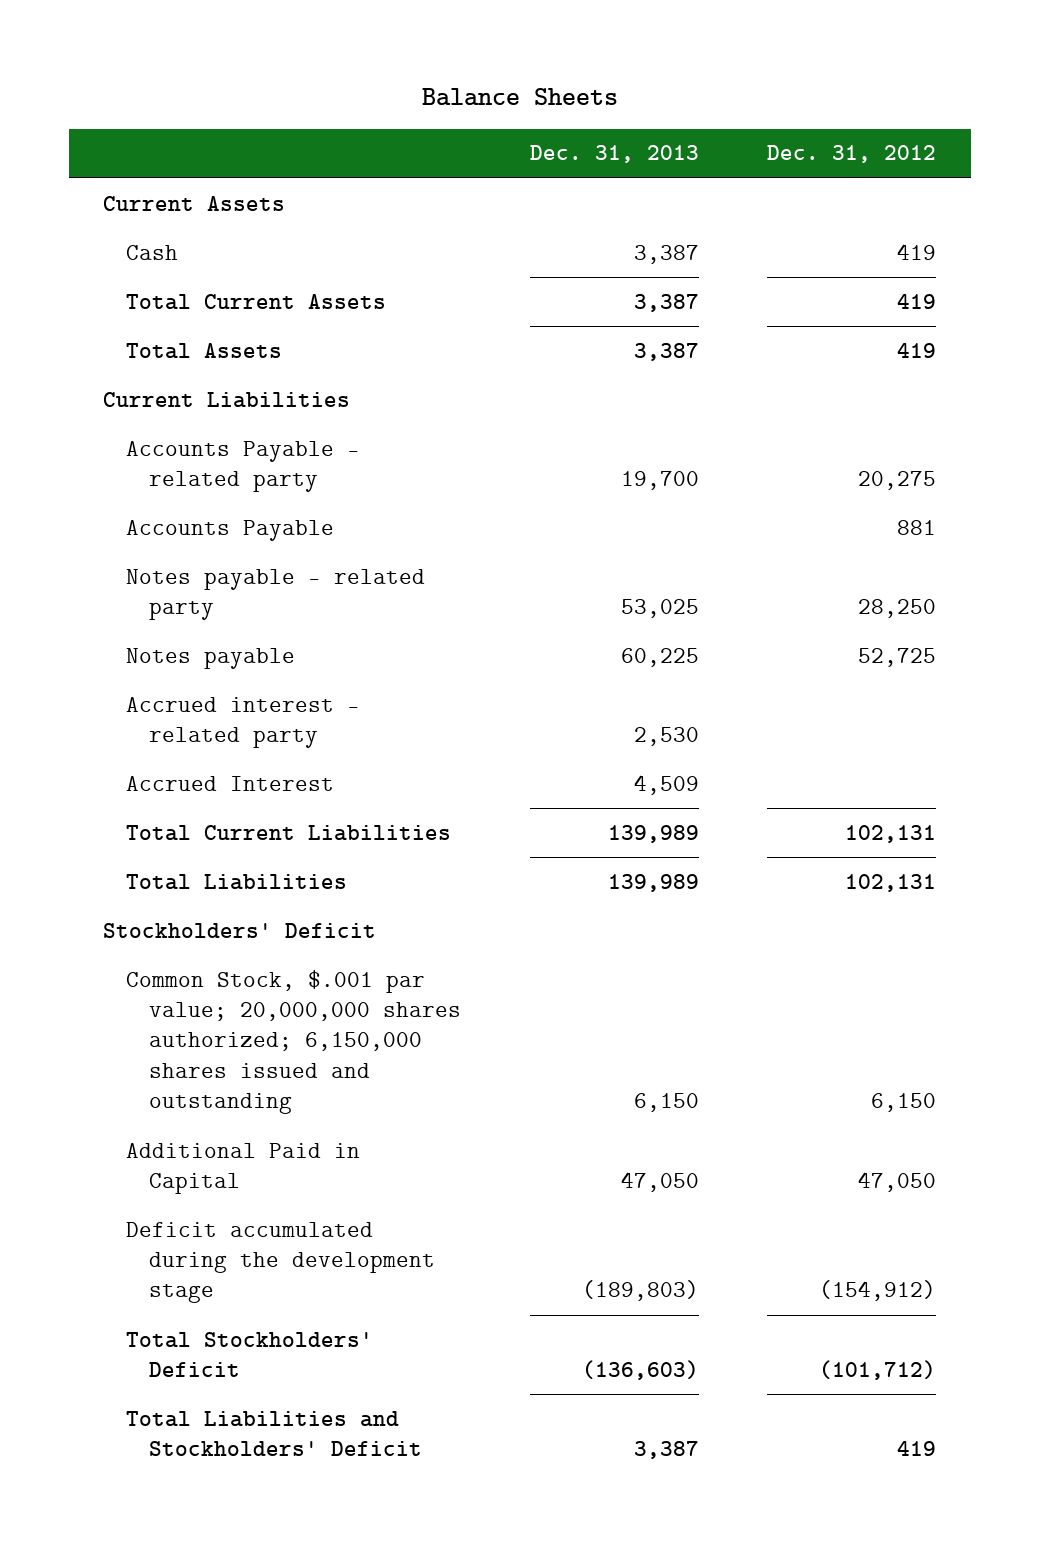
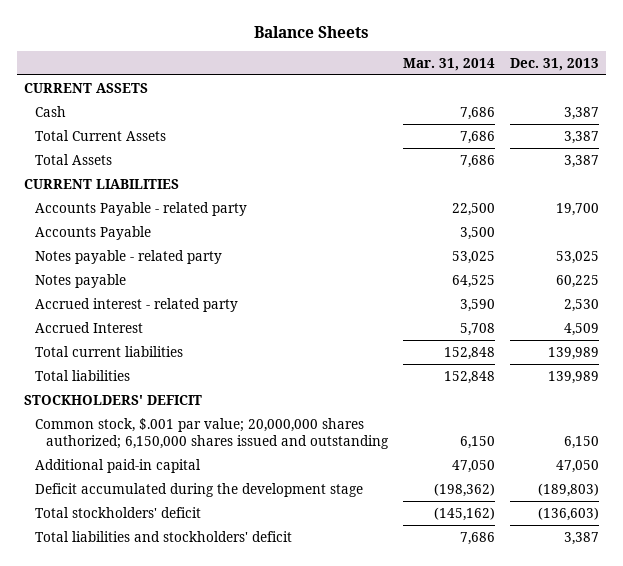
[767,145,937,164] Dec. 31, 2012 -> none
none -> [403,58,496,72] Mar. 31, 2014
[103,195,286,211] Current Assets -> [24,82,149,93] CURRENT ASSETS
[103,391,351,408] Current Liabilities -> [24,178,180,189] CURRENT LIABILITIES
[126,824,452,841] Total Current Liabilities -> [35,345,184,357] Total current liabilities
[126,873,348,890] Total Liabilities -> [35,369,131,381] Total liabilities
[103,922,377,938] Stockholders' Deficit -> [24,394,203,405] STOCKHOLDERS' DEFICIT
[126,969,462,1115] Common Stock, $.001 par value; 20,000,000 shares authorized; 6,150,000 shares issued and outstanding -> [35,417,390,449] Common stock, $.001 par value; 20,000,000 shares authorized; 6,150,000 shares issued and outstanding
[126,1142,361,1194] Additional Paid in Capital -> [35,458,202,473] Additional paid-in capital
[126,1331,374,1377] Total Stockholders' Deficit -> [35,506,202,518] Total stockholders' deficit
[126,1410,423,1456] Total Liabilities and Stockholders' Deficit -> [35,530,293,542] Total liabilities and stockholders' deficit

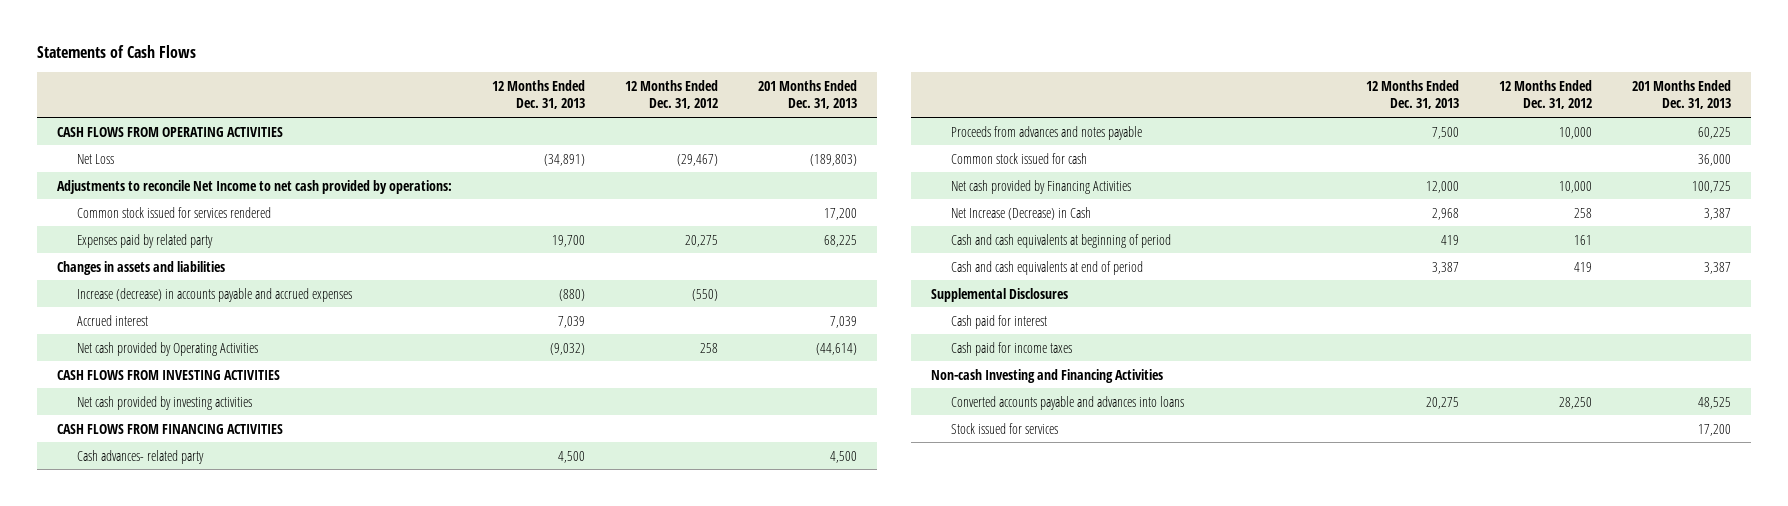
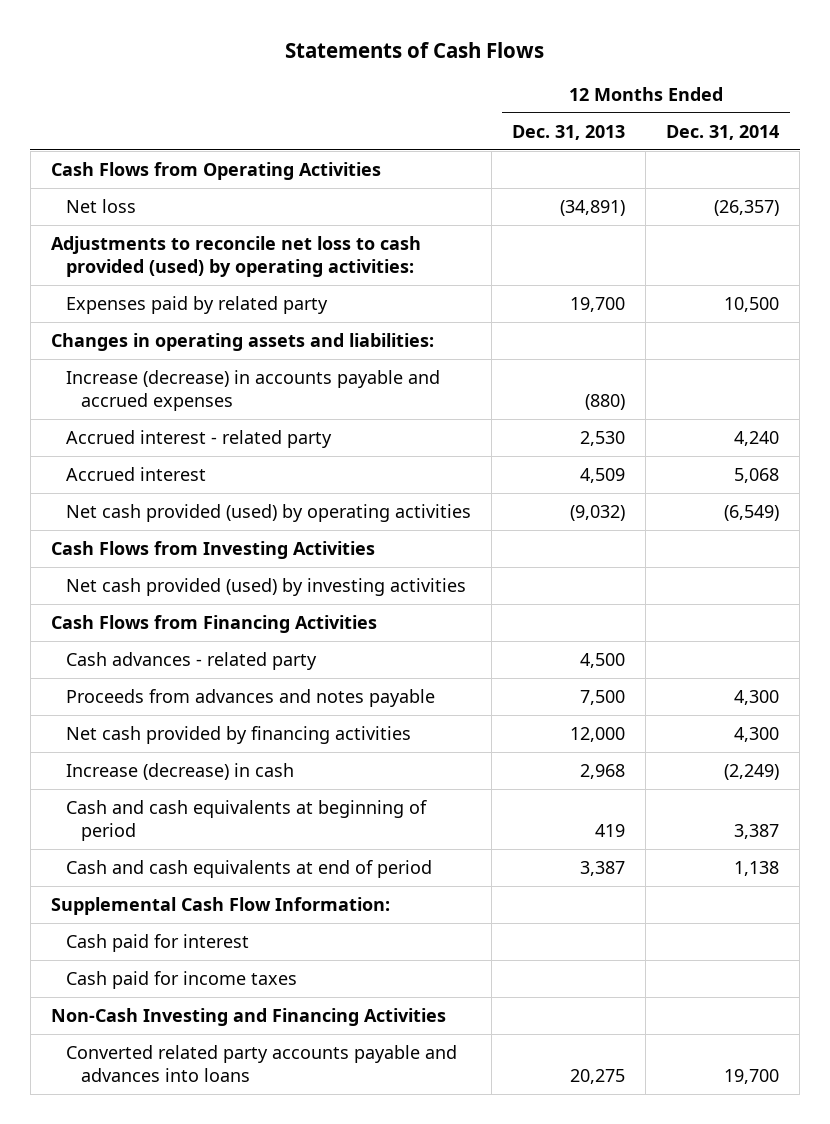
[625,79,719,110] 12 Months Ended Dec. 31, 2012 -> none
[757,79,857,110] 201 Months Ended Dec. 31, 2013 -> none
none -> [666,124,780,140] Dec. 31, 2014
[77,206,272,218] Common stock issued for services rendered -> none
[57,126,284,137] CASH FLOWS FROM OPERATING ACTIVITIES -> [50,161,381,180] Cash Flows from Operating Activities
[77,153,115,164] Net Loss -> [66,198,137,213] Net loss
[57,179,453,194] Adjustments to reconcile Net Income to net cash provided by operations: -> [50,235,421,277] Adjustments to reconcile net loss to cash provided (used) by operating activities:
[57,260,226,275] Changes in assets and liabilities -> [50,332,434,351] Changes in operating assets and liabilities:
none -> [66,429,333,448] Accrued interest - related party
[558,315,586,328] 7,039 -> [580,467,626,483] 4,509
[77,341,259,356] Net cash provided by Operating Activities -> [66,503,472,522] Net cash provided (used) by operating activities
[57,369,281,380] CASH FLOWS FROM INVESTING ACTIVITIES -> [50,540,375,559] Cash Flows from Investing Activities
[77,395,253,410] Net cash provided by investing activities -> [66,577,467,596] Net cash provided (used) by investing activities
[57,423,284,434] CASH FLOWS FROM FINANCING ACTIVITIES -> [50,614,377,633] Cash Flows from Financing Activities
[77,449,205,464] Cash advances- related party -> [66,651,318,670] Cash advances - related party
[951,152,1088,164] Common stock issued for cash -> none
[951,179,1132,194] Net cash provided by Financing Activities -> [66,725,412,744] Net cash provided by financing activities
[951,206,1092,220] Net Increase (Decrease) in Cash -> [66,762,295,780] Increase (decrease) in cash
[931,287,1069,302] Supplemental Disclosures -> [50,896,390,915] Supplemental Cash Flow Information:
[951,422,1059,434] Stock issued for services -> none
[931,368,1164,383] Non-cash Investing and Financing Activities -> [50,1007,446,1026] Non-Cash Investing and Financing Activities
[951,395,1185,410] Converted accounts payable and advances into loans -> [66,1044,458,1082] Converted related party accounts payable and advances into loans

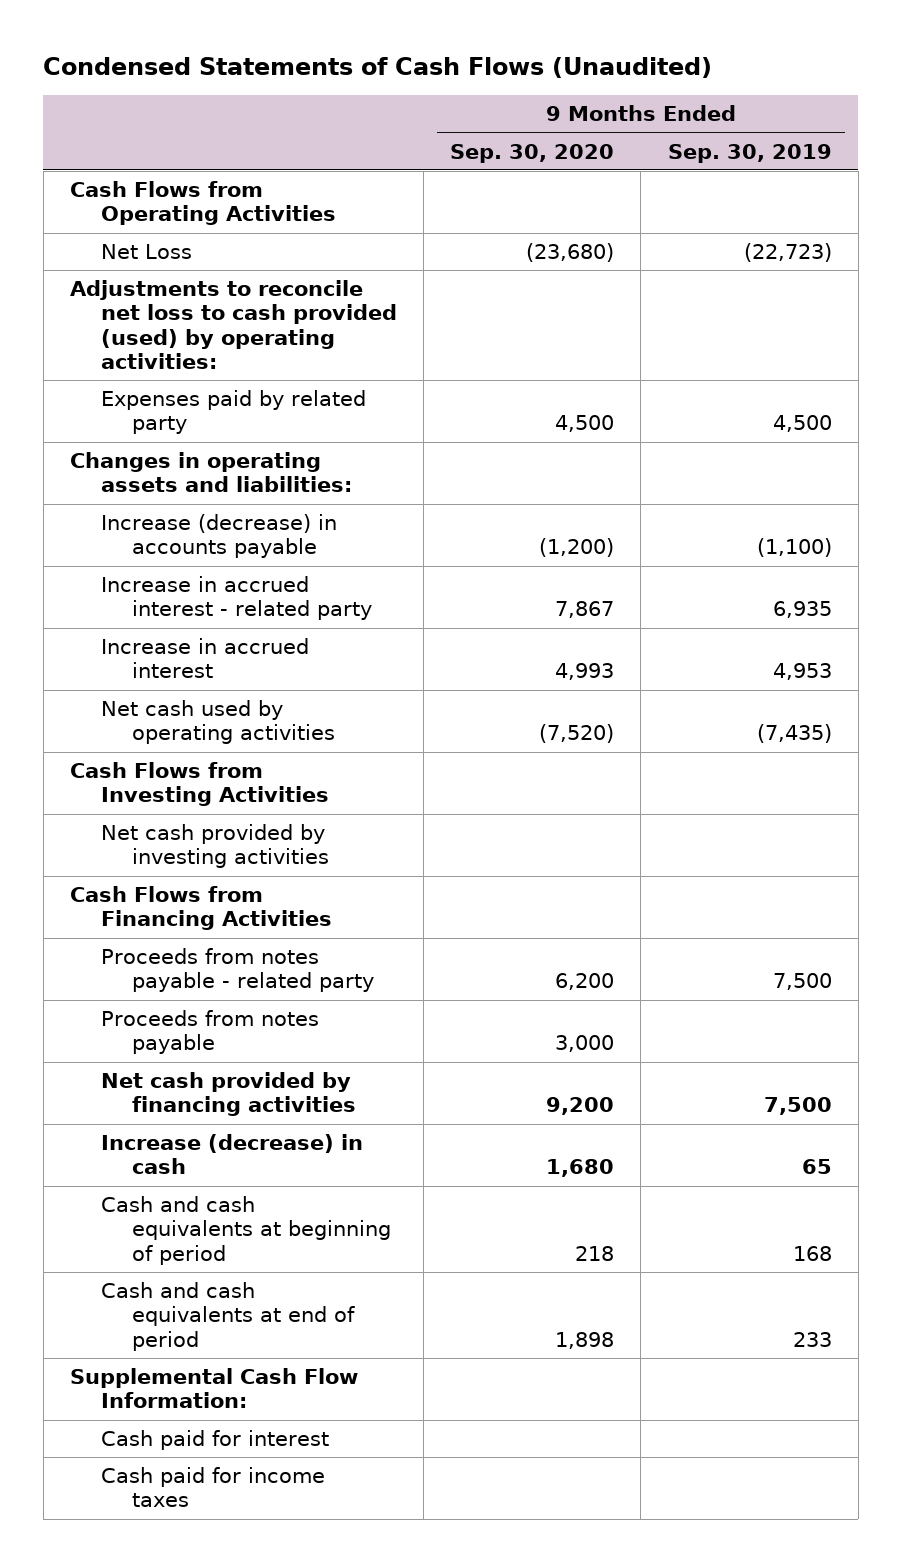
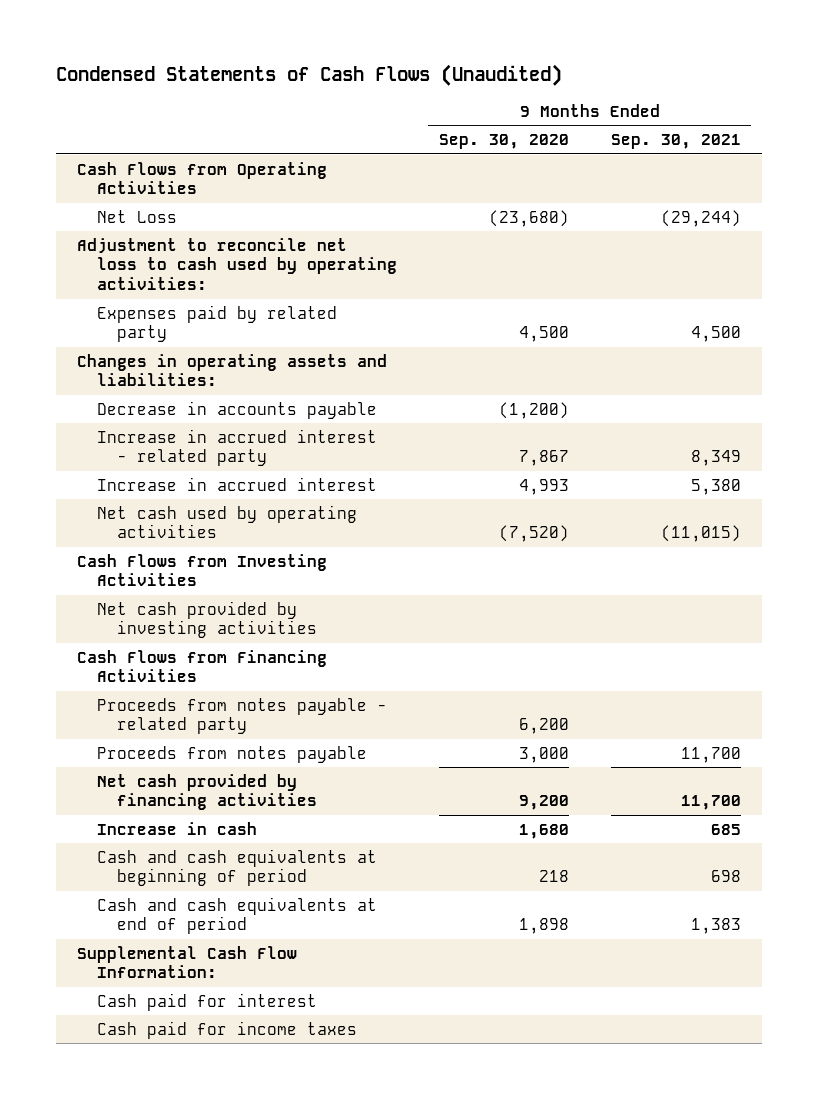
[667,143,832,163] Sep. 30, 2019 -> none
none -> [610,133,741,149] Sep. 30, 2021
[69,280,398,369] Adjustments to reconcile net loss to cash provided (used) by operating activities: -> [76,237,397,291] Adjustment to reconcile net loss to cash used by operating activities:
[101,514,338,559] Increase (decrease) in accounts payable -> [96,400,377,419] Decrease in accounts payable
[101,1134,364,1175] Increase (decrease) in cash -> [96,821,257,835] Increase in cash

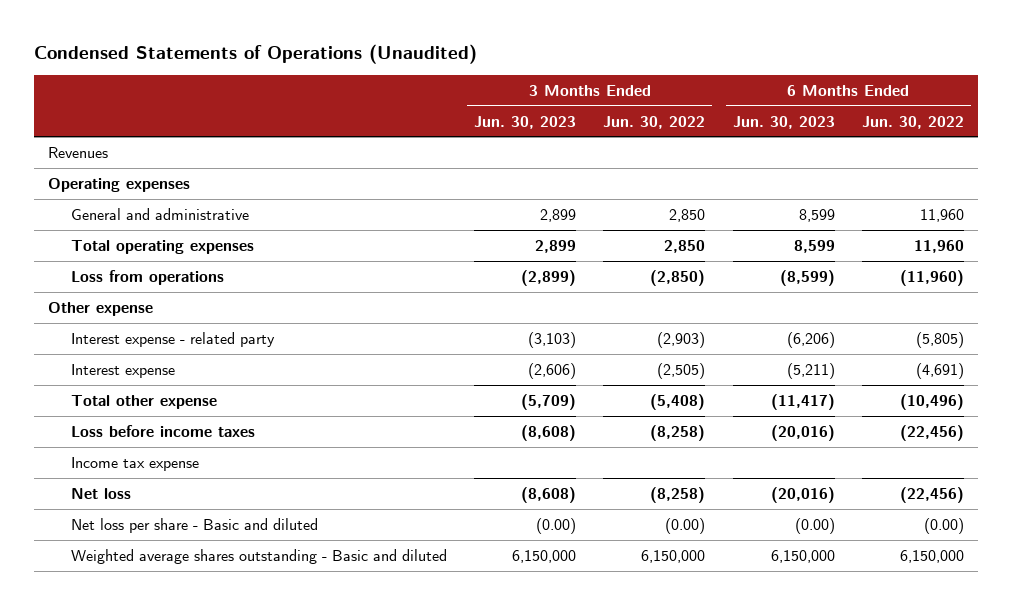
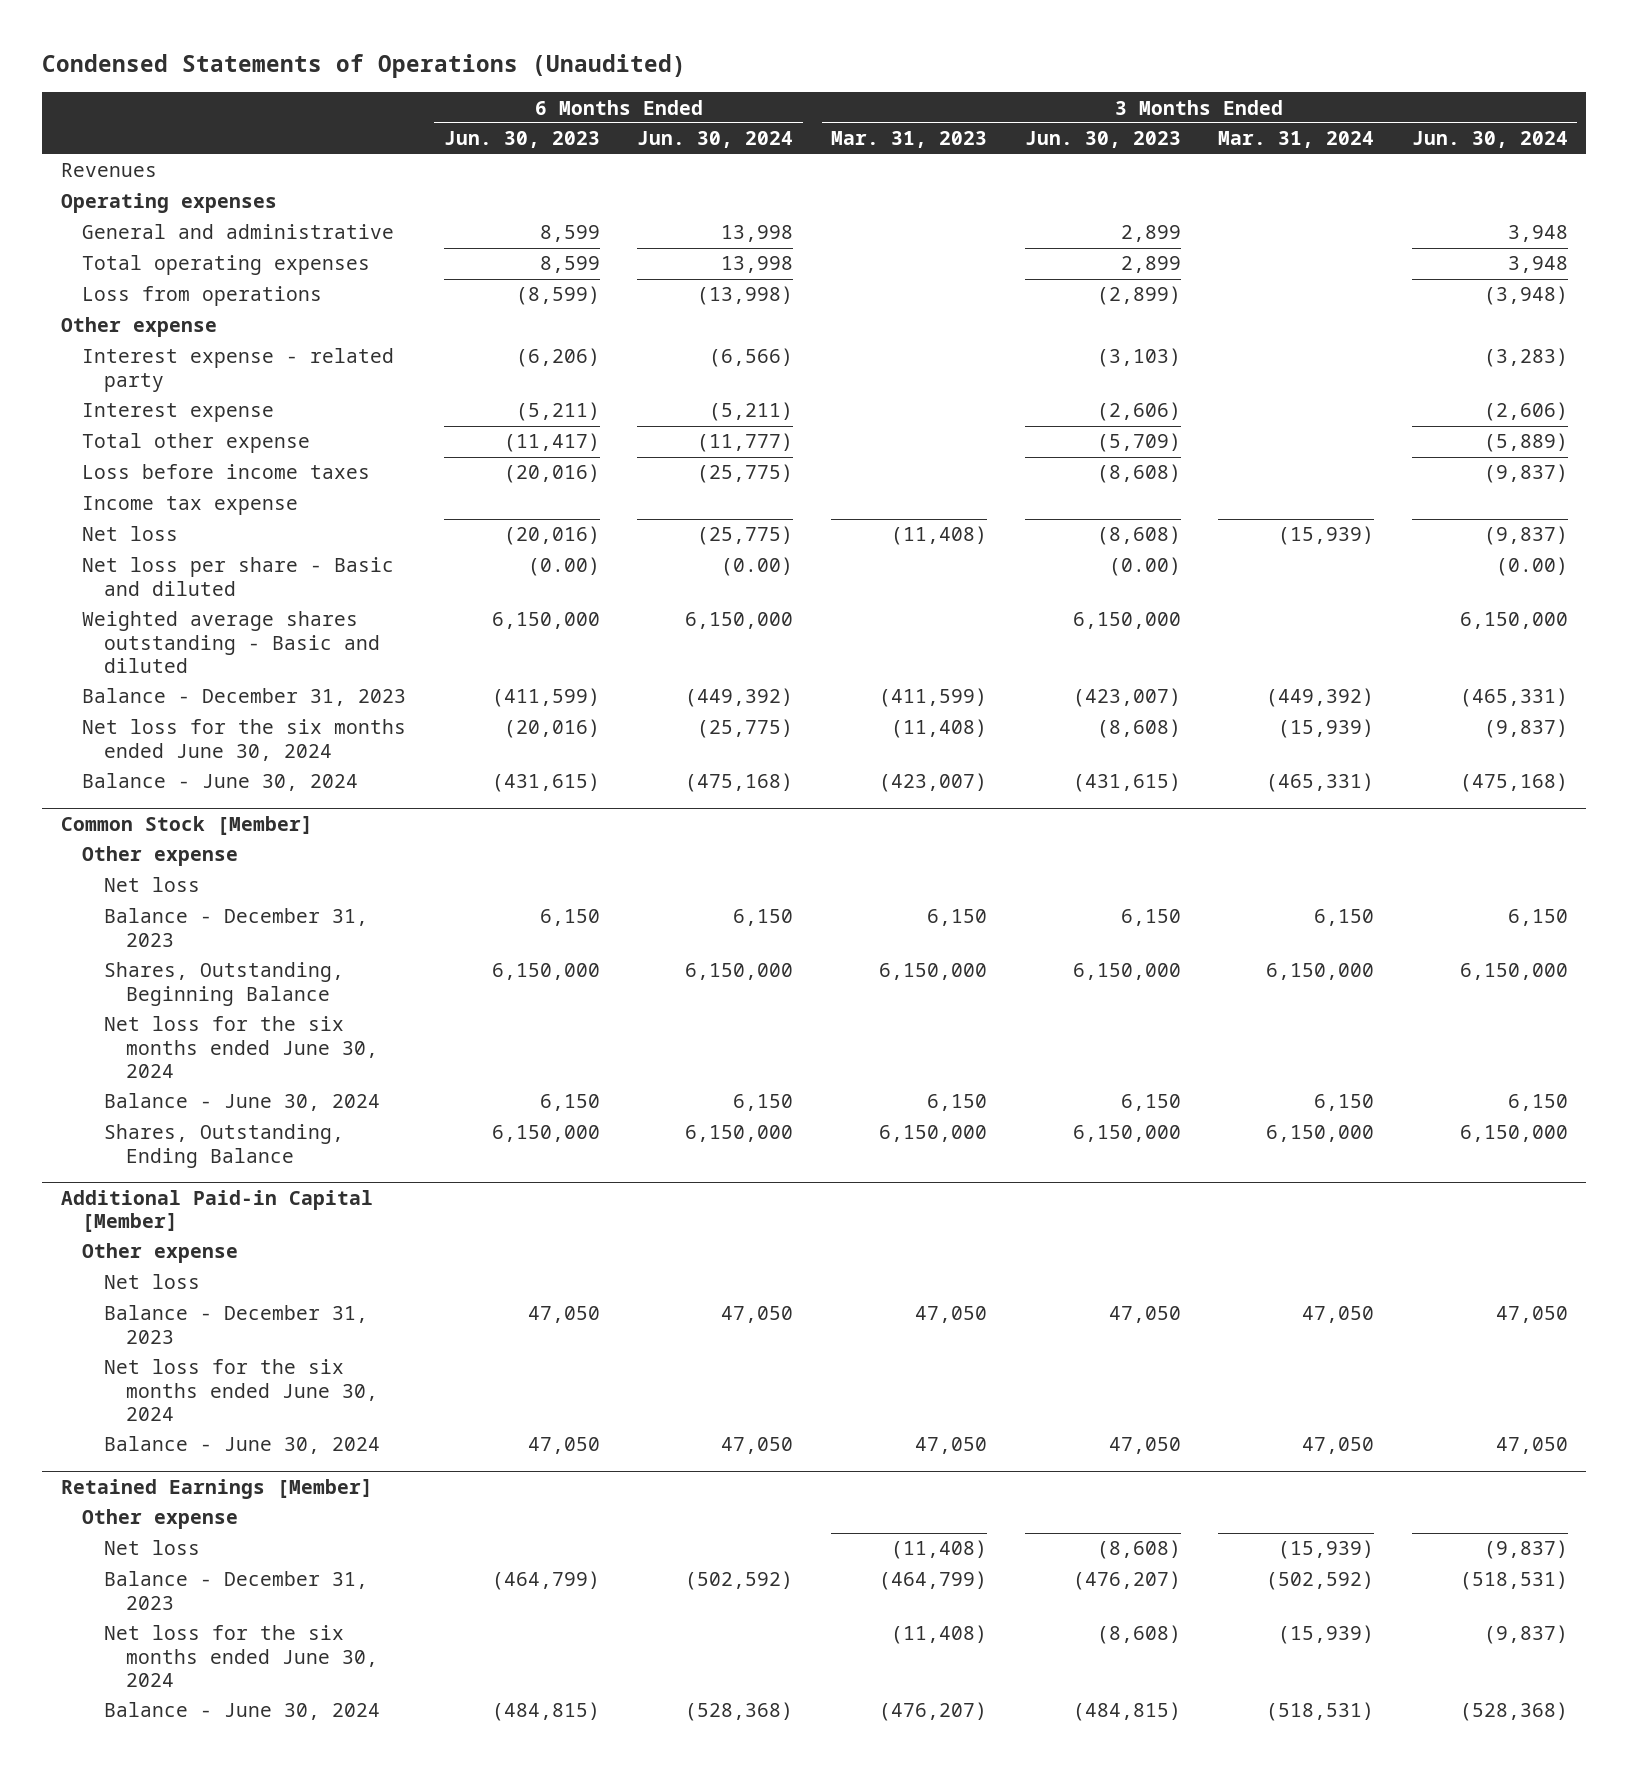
[603,115,706,129] Jun. 30, 2022 -> none
[862,115,965,129] Jun. 30, 2022 -> none
none -> [637,131,794,149] Jun. 30, 2024
none -> [830,131,987,149] Mar. 31, 2023
none -> [1218,131,1375,149] Mar. 31, 2024
none -> [1411,131,1568,149] Jun. 30, 2024
none -> [82,688,407,707] Balance - December 31, 2023
none -> [82,719,407,761] Net loss for the six months ended June 30, 2024
none -> [82,773,359,792] Balance - June 30, 2024
none -> [60,816,313,836] Common Stock [Member]
none -> [82,846,239,867] Other expense
none -> [103,877,200,893] Net loss
none -> [103,908,368,947] Balance - December 31, 2023
none -> [103,962,344,1006] Shares, Outstanding, Beginning Balance
none -> [103,1016,378,1078] Net loss for the six months ended June 30, 2024
none -> [103,1093,380,1112] Balance - June 30, 2024
none -> [103,1124,344,1168] Shares, Outstanding, Ending Balance
none -> [60,1190,373,1233] Additional Paid-in Capital [Member]
none -> [82,1243,239,1264] Other expense
none -> [103,1274,200,1290] Net loss
none -> [103,1305,368,1344] Balance - December 31, 2023
none -> [103,1359,378,1421] Net loss for the six months ended June 30, 2024
none -> [103,1436,380,1455] Balance - June 30, 2024
none -> [60,1479,373,1500] Retained Earnings [Member]
none -> [82,1509,239,1530] Other expense
none -> [103,1540,200,1556] Net loss
none -> [103,1571,368,1610] Balance - December 31, 2023
none -> [103,1625,378,1687] Net loss for the six months ended June 30, 2024
none -> [103,1702,380,1721] Balance - June 30, 2024

